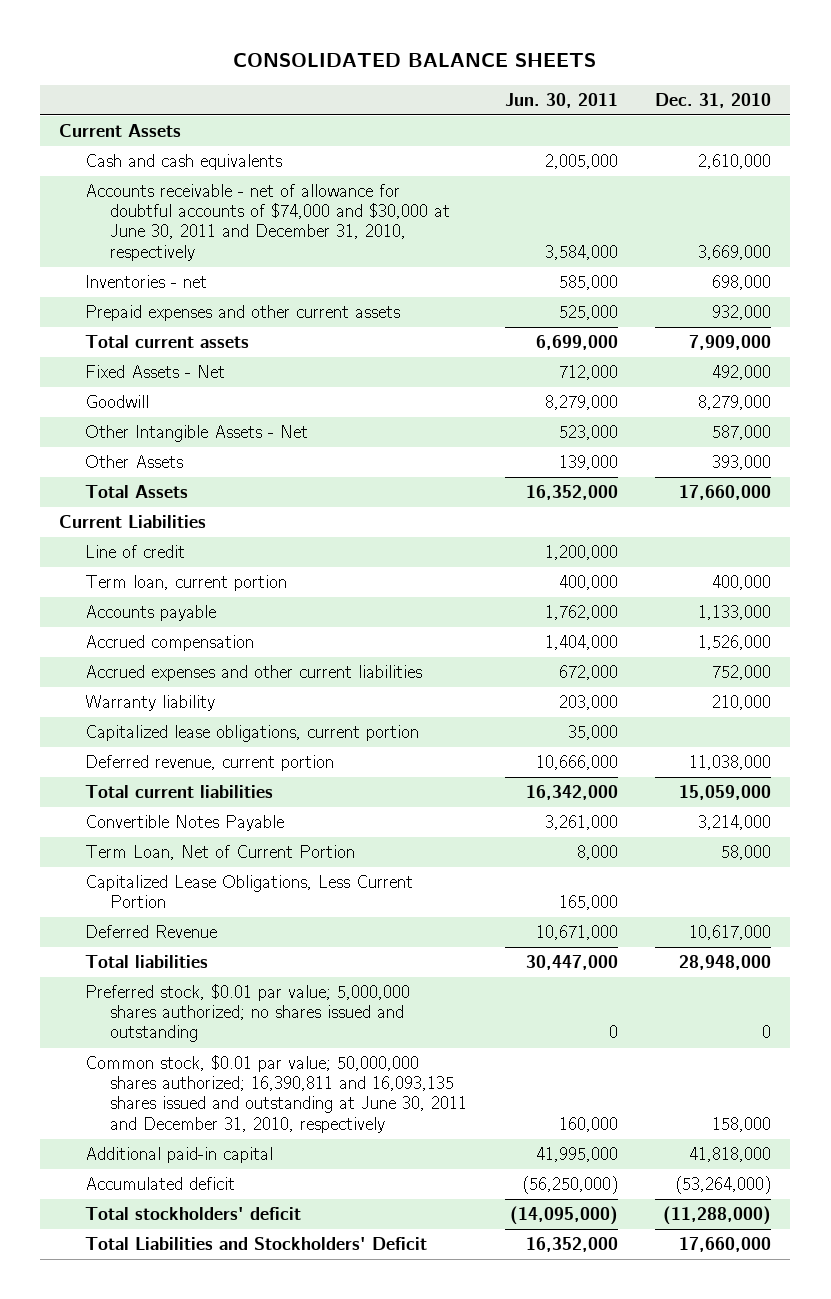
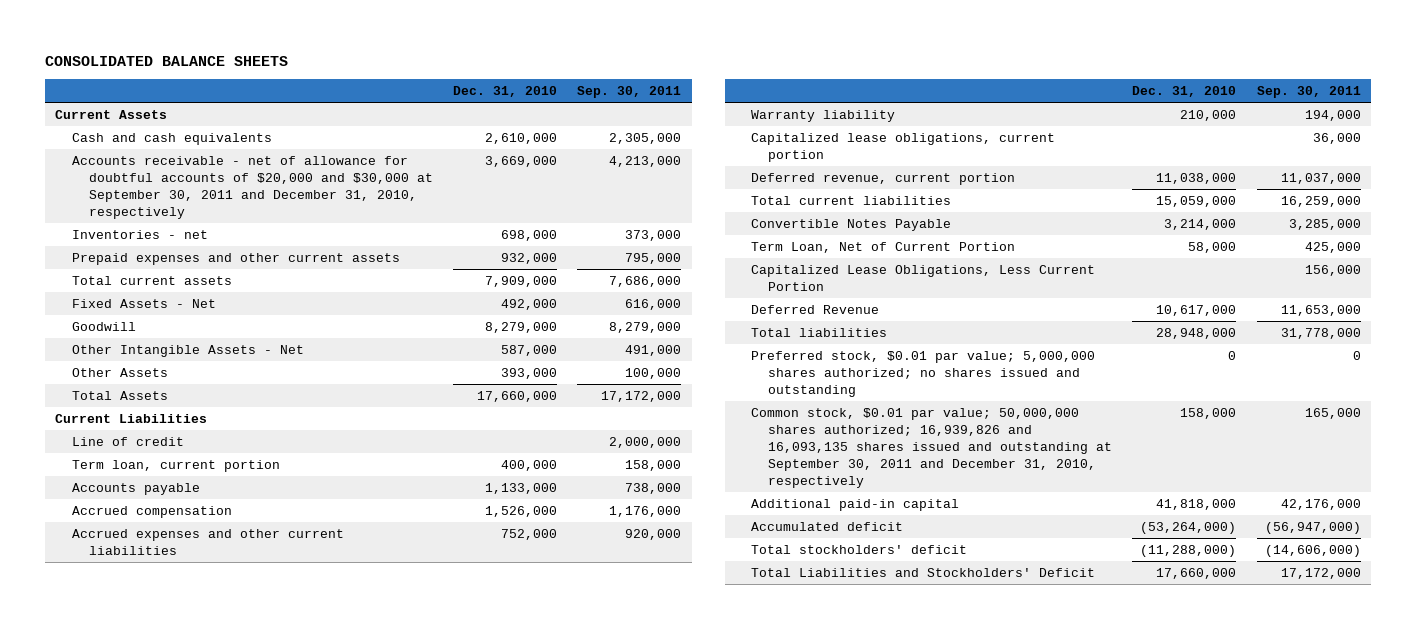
[504,92,618,108] Jun. 30, 2011 -> none
none -> [577,85,682,98] Sep. 30, 2011
[84,184,451,261] Accounts receivable - net of allowance for doubtful accounts of $74,000 and $30,000 at June 30, 2011 and December 31, 2010, respectively -> [71,156,433,219] Accounts receivable - net of allowance for doubtful accounts of $20,000 and $30,000 at September 30, 2011 and December 31, 2010, respectively
[84,1055,468,1133] Common stock, $0.01 par value; 50,000,000 shares authorized; 16,390,811 and 16,093,135 shares issued and outstanding at June 30, 2011 and December 31, 2010, respectively -> [751,408,1113,488] Common stock, $0.01 par value; 50,000,000 shares authorized; 16,939,826 and 16,093,135 shares issued and outstanding at September 30, 2011 and December 31, 2010, respectively

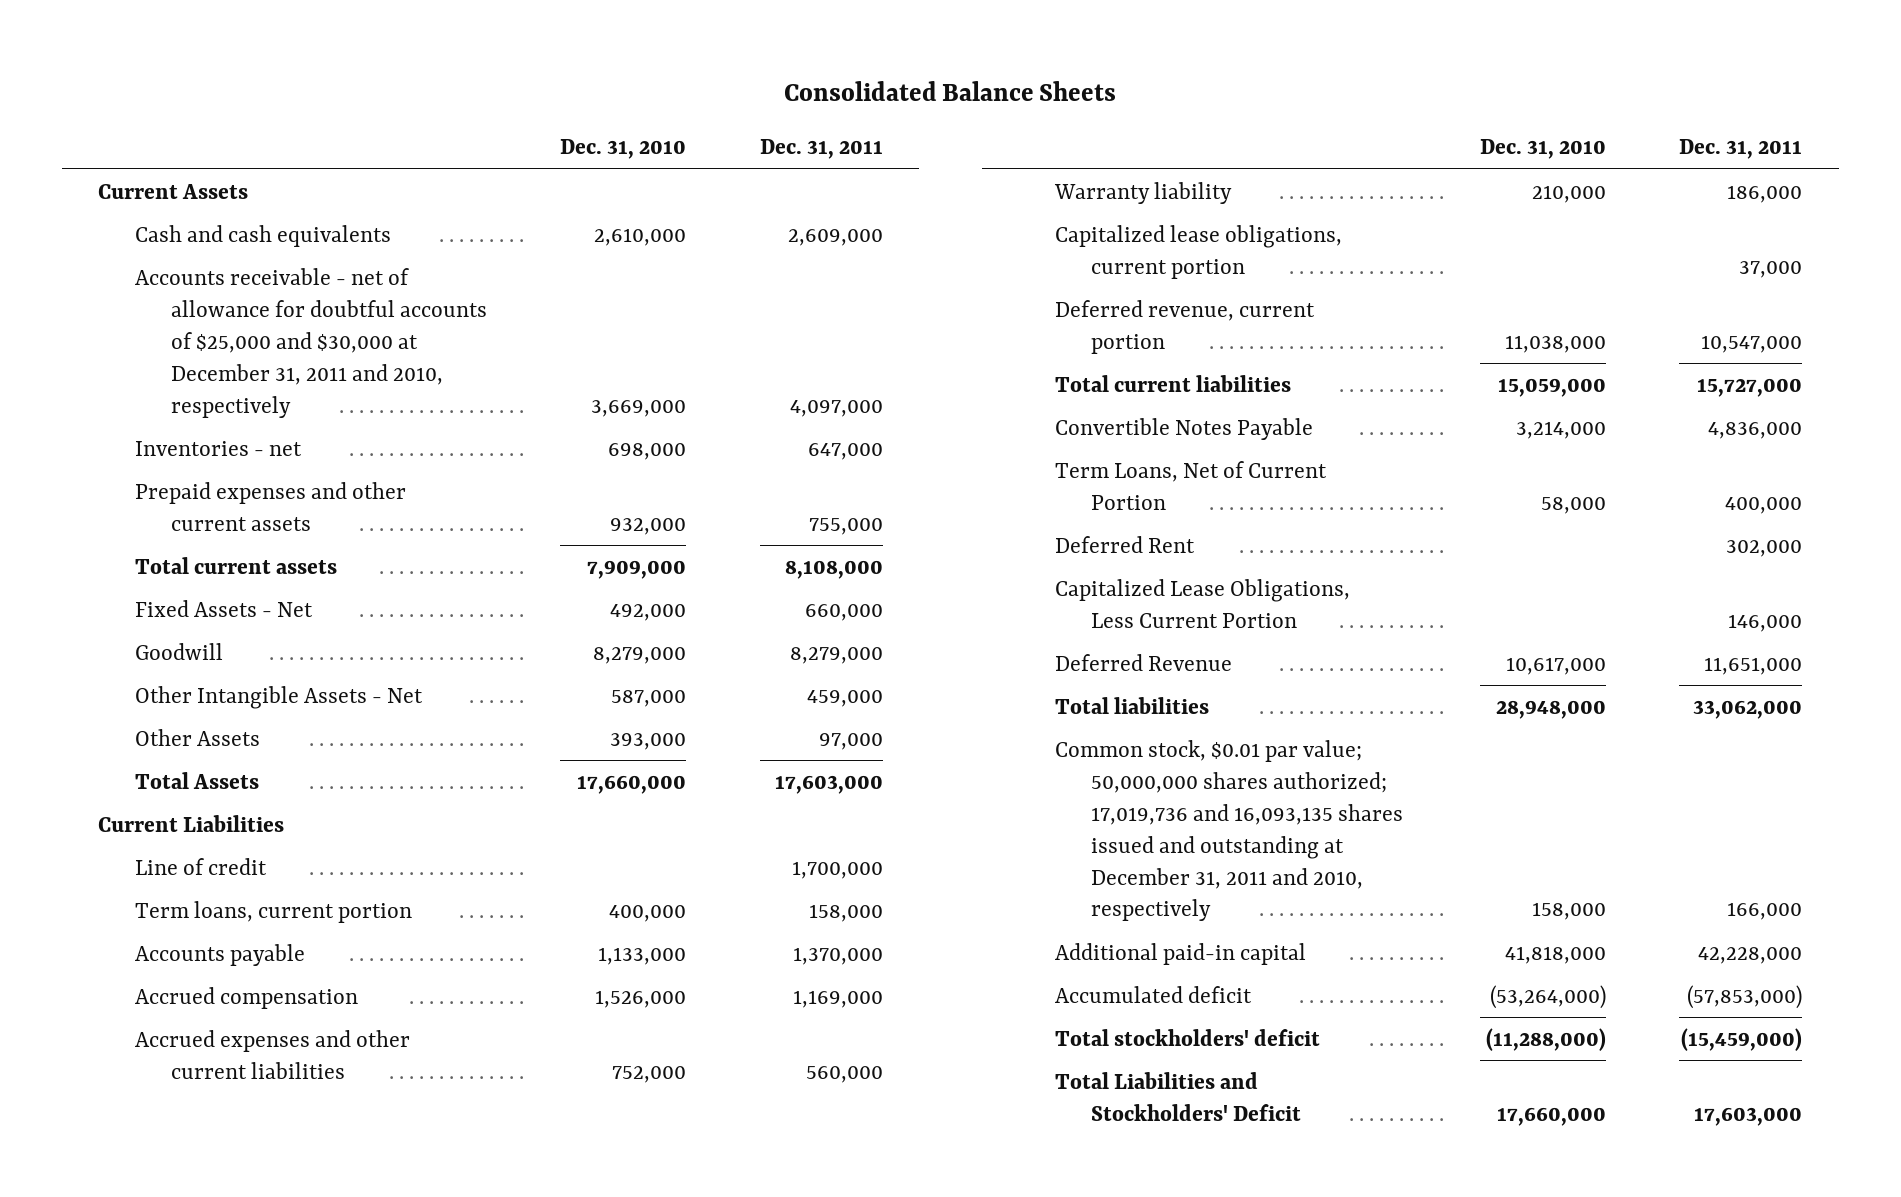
[45,55,289,66] CONSOLIDATED BALANCE SHEETS -> [784,80,1117,101] Consolidated Balance Sheets
[577,85,682,98] Sep. 30, 2011 -> none
none -> [759,139,883,160] Dec. 31, 2011
[71,156,433,219] Accounts receivable - net of allowance for doubtful accounts of $20,000 and $30,000 at September 30, 2011 and December 31, 2010, respectively -> [134,267,488,418] Accounts receivable - net of allowance for doubtful accounts of $25,000 and $30,000 at December 31, 2011 and 2010, respectively
[71,460,280,473] Term loan, current portion -> [134,900,412,923] Term loans, current portion
[751,242,1016,254] Term Loan, Net of Current Portion -> [1054,460,1327,510] Term Loans, Net of Current Portion
none -> [1054,535,1195,553] Deferred Rent
[751,351,1096,397] Preferred stock, $0.01 par value; 5,000,000 shares authorized; no shares issued and outstanding -> none
[751,408,1113,488] Common stock, $0.01 par value; 50,000,000 shares authorized; 16,939,826 and 16,093,135 shares issued and outstanding at September 30, 2011 and December 31, 2010, respectively -> [1054,739,1403,922] Common stock, $0.01 par value; 50,000,000 shares authorized; 17,019,736 and 16,093,135 shares issued and outstanding at December 31, 2011 and 2010, respectively

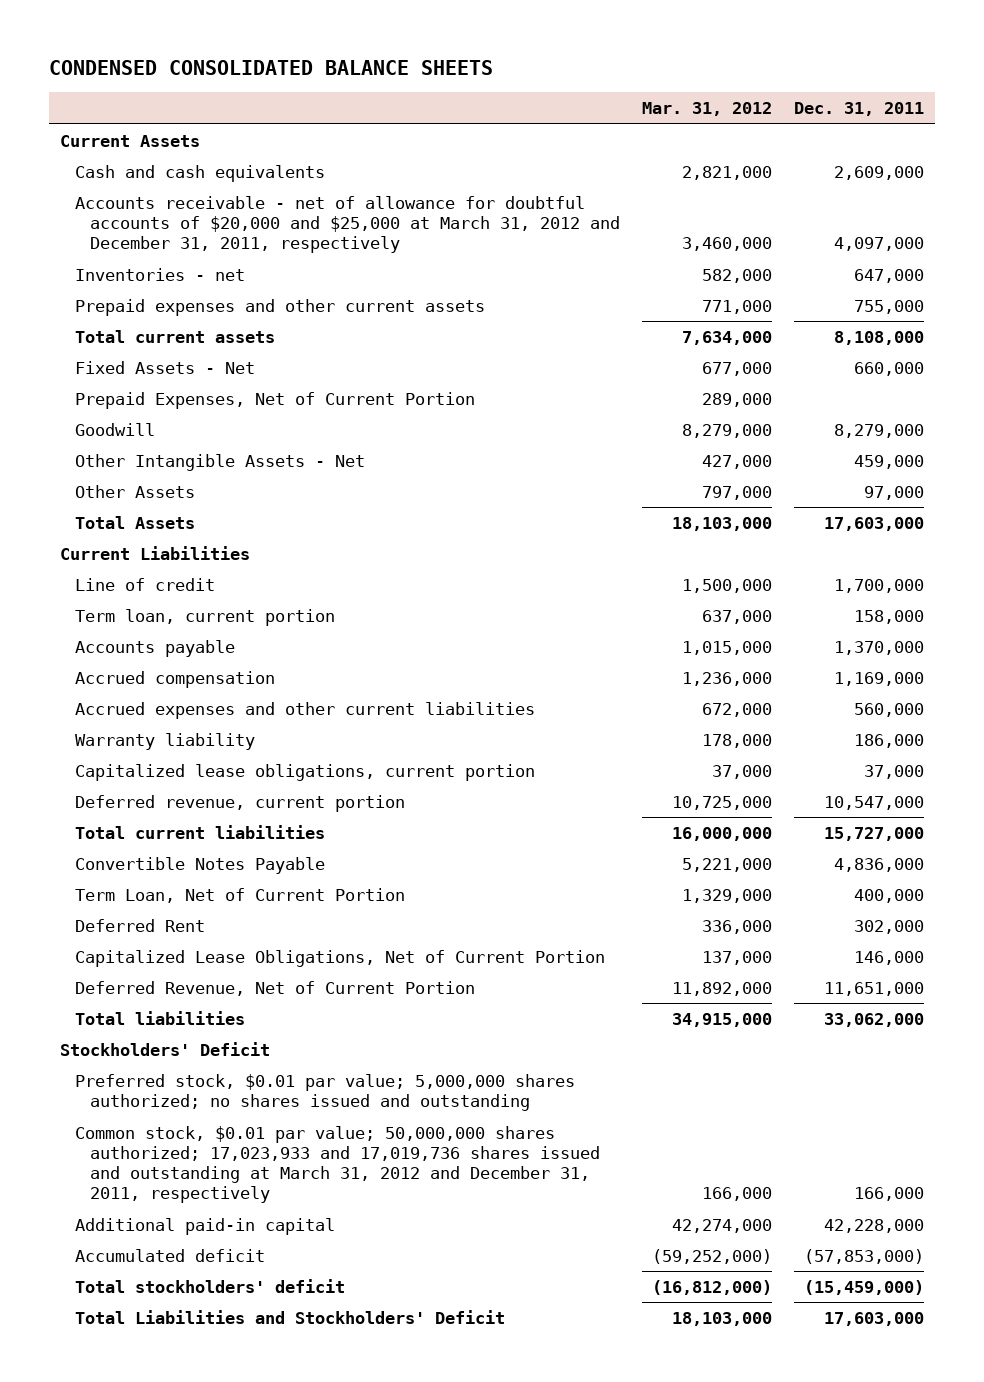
[784,80,1117,101] Consolidated Balance Sheets -> [48,60,493,76] CONDENSED CONSOLIDATED BALANCE SHEETS
[560,139,687,160] Dec. 31, 2010 -> none
none -> [642,102,773,117] Mar. 31, 2012
[134,267,488,418] Accounts receivable - net of allowance for doubtful accounts of $25,000 and $30,000 at December 31, 2011 and 2010, respectively -> [74,195,620,254] Accounts receivable - net of allowance for doubtful accounts of $20,000 and $25,000 at March 31, 2012 and December 31, 2011, respectively
none -> [74,391,475,409] Prepaid Expenses, Net of Current Portion
[134,900,412,923] Term loans, current portion -> [74,608,335,626] Term loan, current portion
[1054,460,1327,510] Term Loans, Net of Current Portion -> [74,887,405,903] Term Loan, Net of Current Portion
[1054,578,1350,628] Capitalized Lease Obligations, Less Current Portion -> [74,949,605,967] Capitalized Lease Obligations, Net of Current Portion
[1054,653,1232,671] Deferred Revenue -> [74,980,475,996] Deferred Revenue, Net of Current Portion
none -> [59,1041,270,1056] Stockholders' Deficit
none -> [74,1073,575,1112] Preferred stock, $0.01 par value; 5,000,000 shares authorized; no shares issued and outstanding
[1054,739,1403,922] Common stock, $0.01 par value; 50,000,000 shares authorized; 17,019,736 and 16,093,135 shares issued and outstanding at December 31, 2011 and 2010, respectively -> [74,1125,600,1204] Common stock, $0.01 par value; 50,000,000 shares authorized; 17,023,933 and 17,019,736 shares issued and outstanding at March 31, 2012 and December 31, 2011, respectively

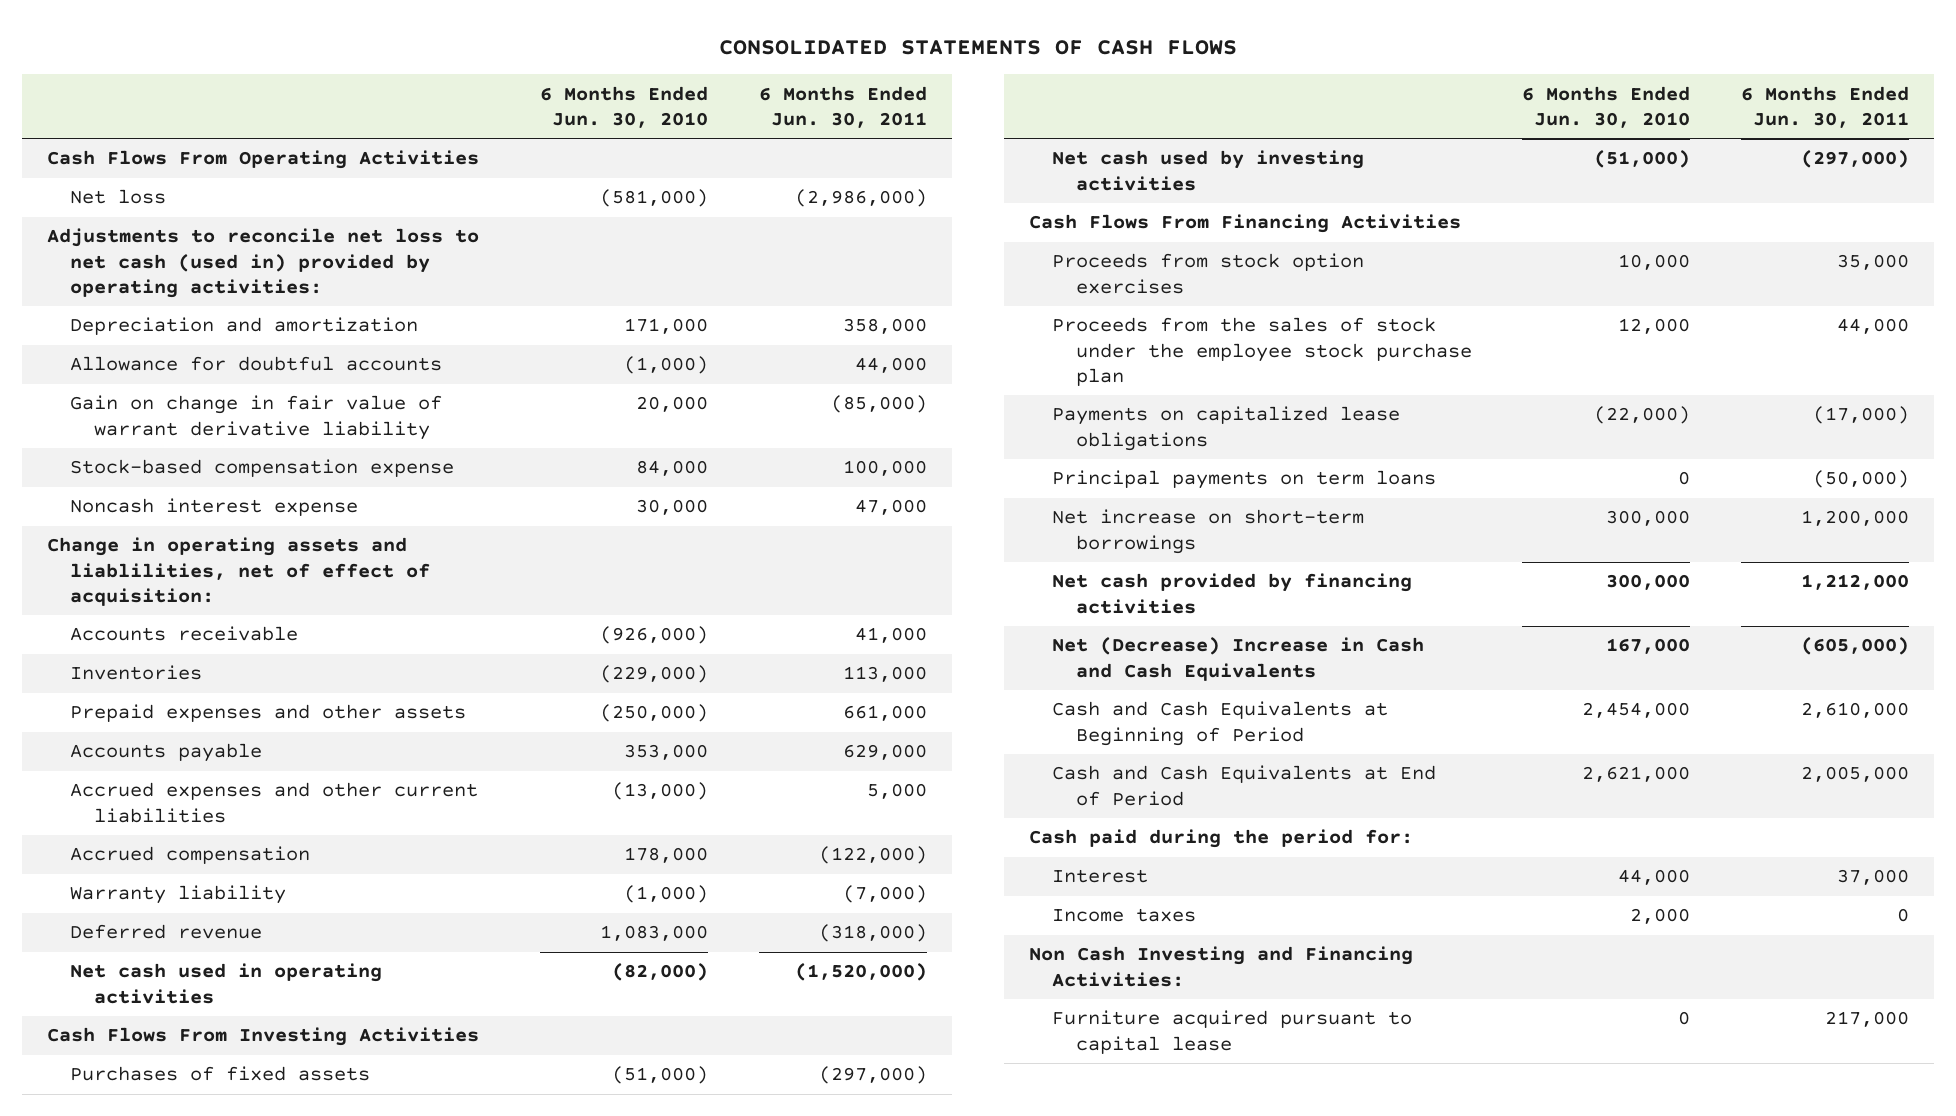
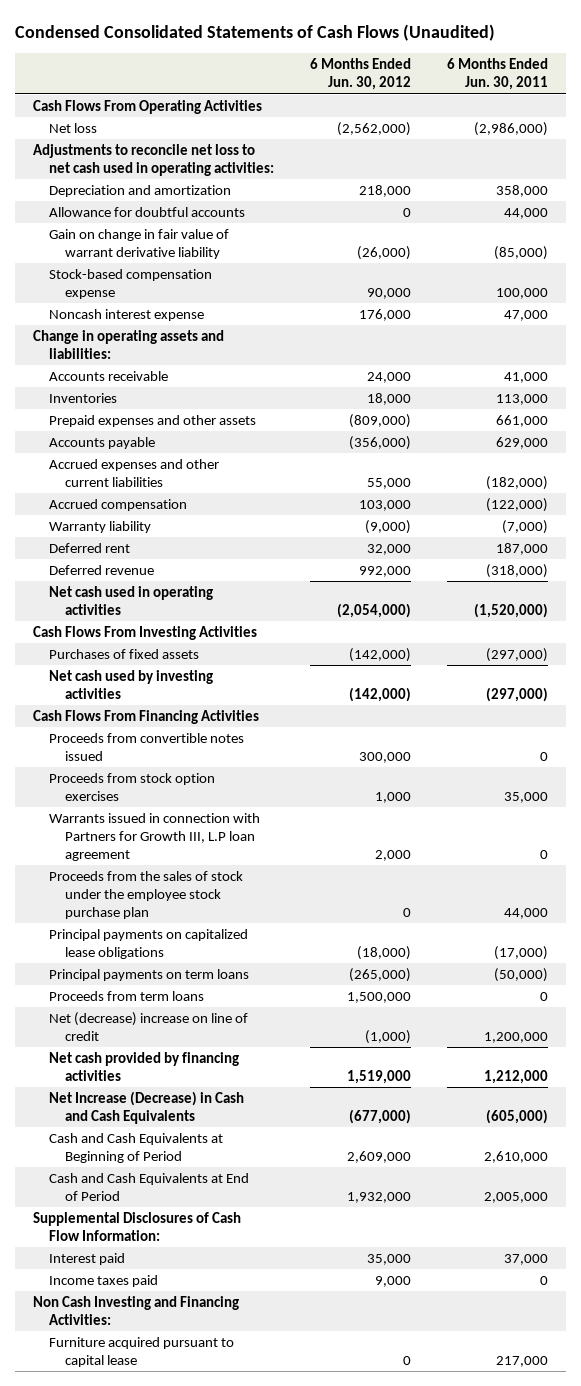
[718,39,1237,55] CONSOLIDATED STATEMENTS OF CASH FLOWS -> [14,24,495,42] Condensed Consolidated Statements of Cash Flows (Unaudited)
[540,85,709,129] 6 Months Ended Jun. 30, 2010 -> none
none -> [310,58,412,91] 6 Months Ended Jun. 30, 2012
[47,228,480,298] Adjustments to reconcile net loss to net cash (used in) provided by operating activities: -> [32,143,275,176] Adjustments to reconcile net loss to net cash used in operating activities:
[47,537,431,606] Change in operating assets and liablilities, net of effect of acquisition: -> none
none -> [32,329,224,359] Change in operating assets and liabilities:
[866,783,927,800] 5,000 -> [485,475,548,490] (182,000)
none -> [49,542,131,553] Deferred rent
none -> [49,732,245,761] Proceeds from convertible notes issued
none -> [49,812,261,861] Warrants issued in connection with Partners for Growth III, L.P loan agreement
[1052,406,1401,451] Payments on capitalized lease obligations -> [49,928,249,959] Principal payments on capitalized lease obligations
[1052,509,1365,554] Net increase on short-term borrowings -> none
none -> [49,990,205,1001] Proceeds from term loans
none -> [49,1011,249,1041] Net (decrease) increase on line of credit
[1052,637,1425,681] Net (Decrease) Increase in Cash and Cash Equivalents -> [49,1090,245,1124] Net Increase (Decrease) in Cash and Cash Equivalents
[1029,829,1414,849] Cash paid during the period for: -> none
none -> [32,1211,241,1241] Supplemental Disclosures of Cash Flow Information:
[1052,869,1149,884] Interest -> [49,1252,126,1265] Interest paid
[1052,908,1197,923] Income taxes -> [49,1274,159,1287] Income taxes paid

